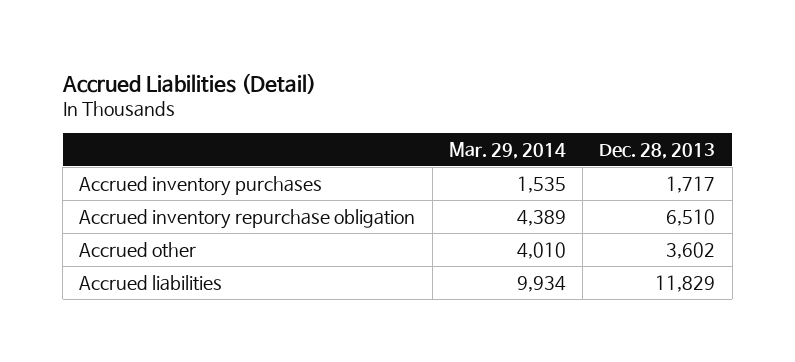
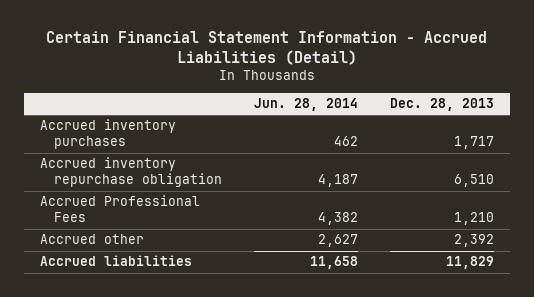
[61,72,316,94] Accrued Liabilities (Detail) -> [45,31,487,66] Certain Financial Statement Information - Accrued Liabilities (Detail)
[448,141,566,159] Mar. 29, 2014 -> none
none -> [253,98,358,112] Jun. 28, 2014
none -> [39,195,200,223] Accrued Professional Fees
[666,241,716,259] 3,602 -> [453,234,494,248] 2,392

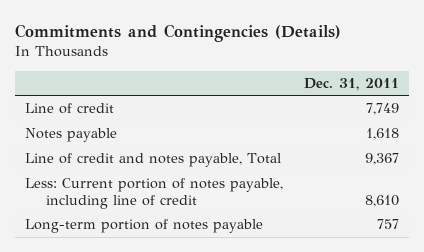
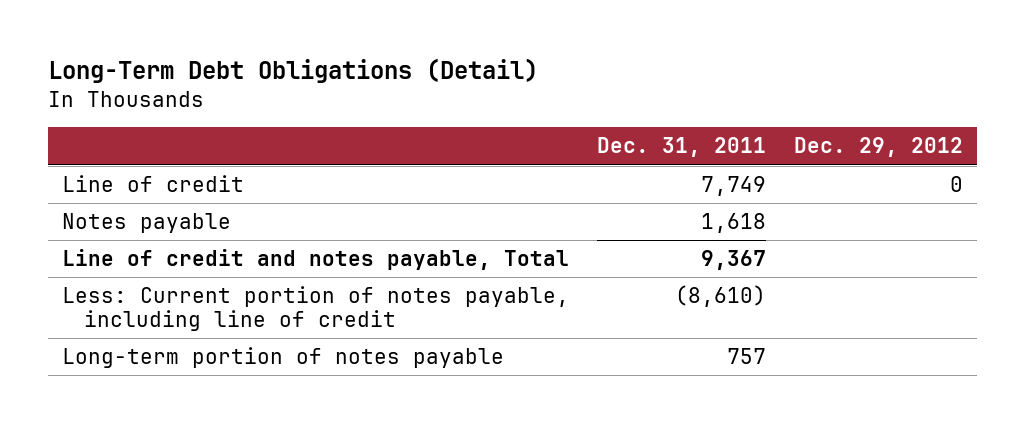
[14,23,341,42] Commitments and Contingencies (Details) -> [47,58,538,84] Long-Term Debt Obligations (Detail)
none -> [793,137,963,158] Dec. 29, 2012
[364,195,399,208] 8,610 -> [674,285,766,308] (8,610)

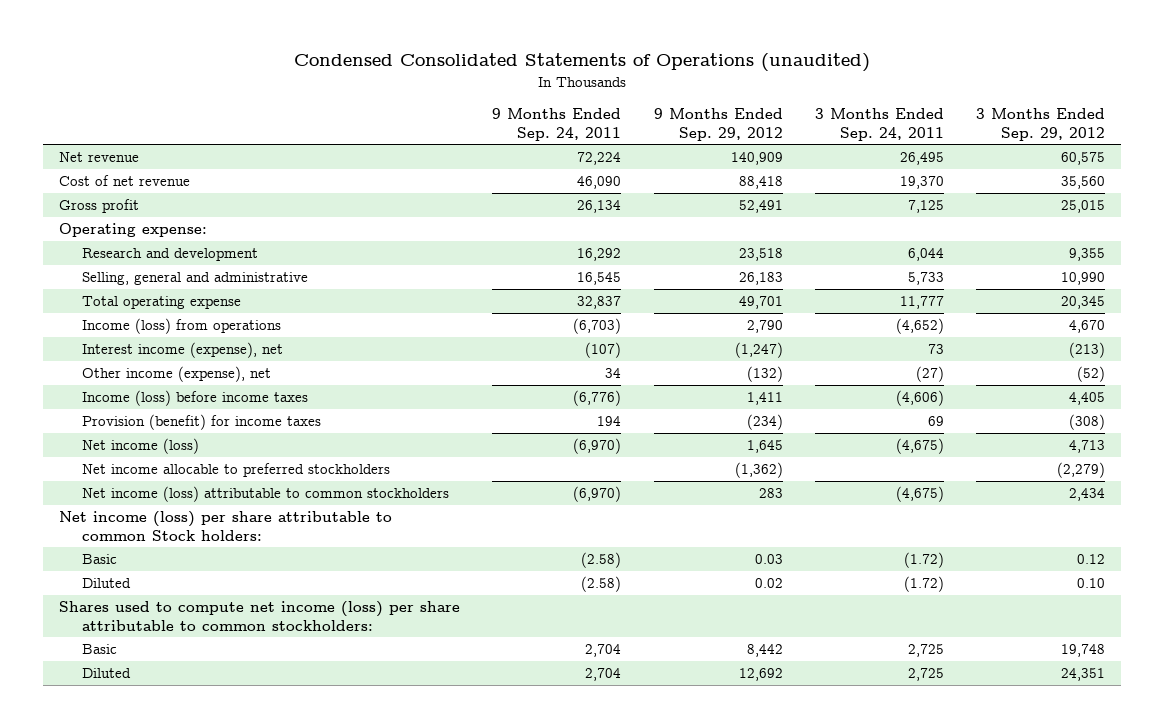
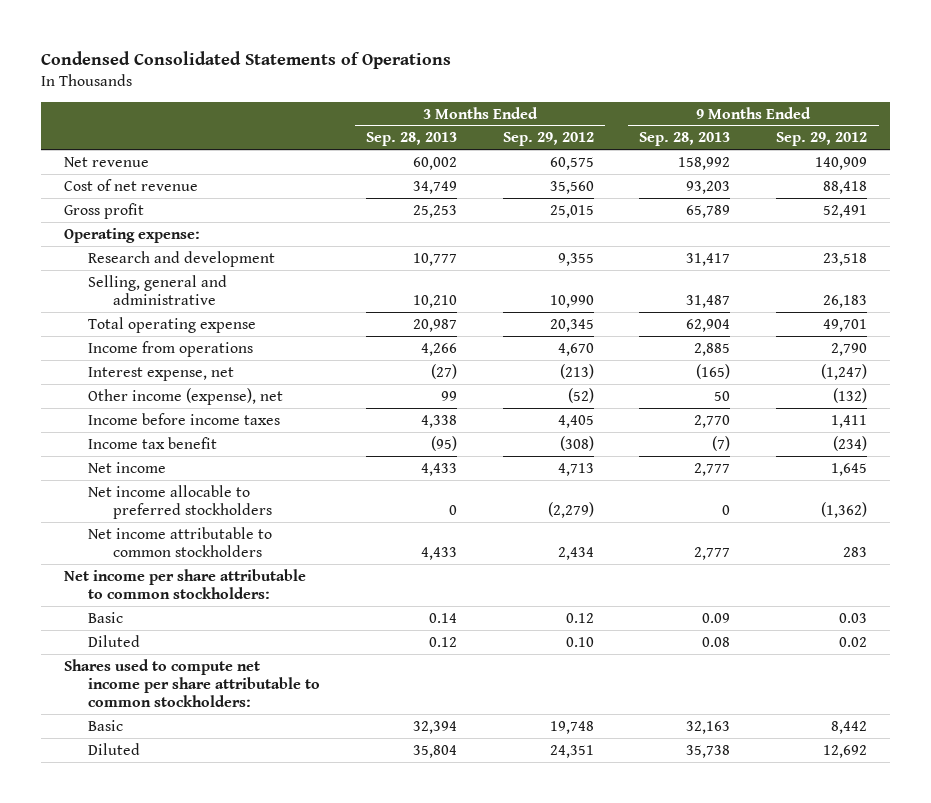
[294,53,871,73] Condensed Consolidated Statements of Operations (unaudited) -> [41,51,452,70] Condensed Consolidated Statements of Operations
[492,108,622,141] 9 Months Ended Sep. 24, 2011 -> none
[815,108,945,141] 3 Months Ended Sep. 24, 2011 -> none
none -> [366,132,458,147] Sep. 28, 2013
none -> [639,132,731,147] Sep. 28, 2013
[82,318,282,335] Income (loss) from operations -> [88,340,254,357] Income from operations
[82,342,284,359] Interest income (expense), net -> [88,366,235,381] Interest expense, net
[82,390,309,407] Income (loss) before income taxes -> [88,412,281,425] Income before income taxes
[82,414,322,431] Provision (benefit) for income taxes -> [88,436,218,449] Income tax benefit
[82,438,200,455] Net income (loss) -> [88,461,167,473] Net income
[82,486,450,503] Net income (loss) attributable to common stockholders -> [88,526,273,557] Net income attributable to common stockholders
[59,511,393,541] Net income (loss) per share attributable to common Stock holders: -> [64,568,307,599] Net income per share attributable to common stockholders:
[59,601,461,631] Shares used to compute net income (loss) per share attributable to common stockholders: -> [64,658,321,707] Shares used to compute net income per share attributable to common stockholders:

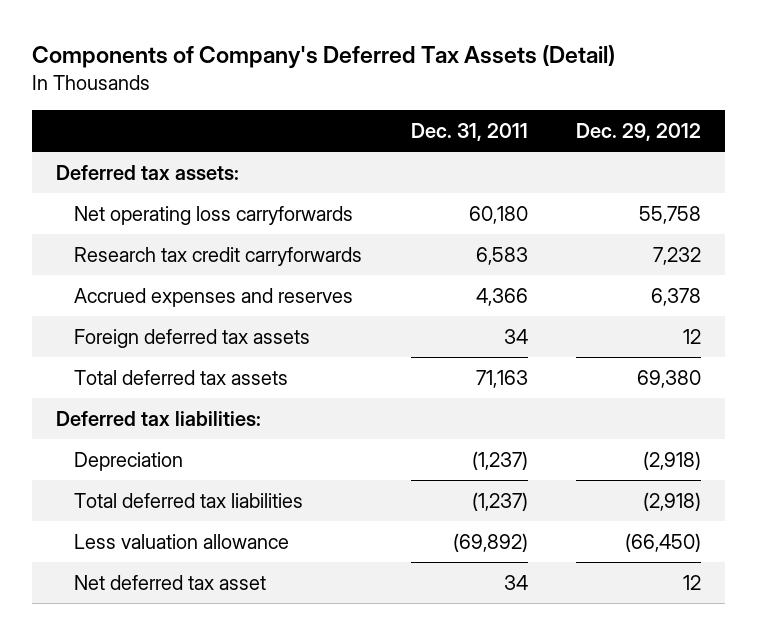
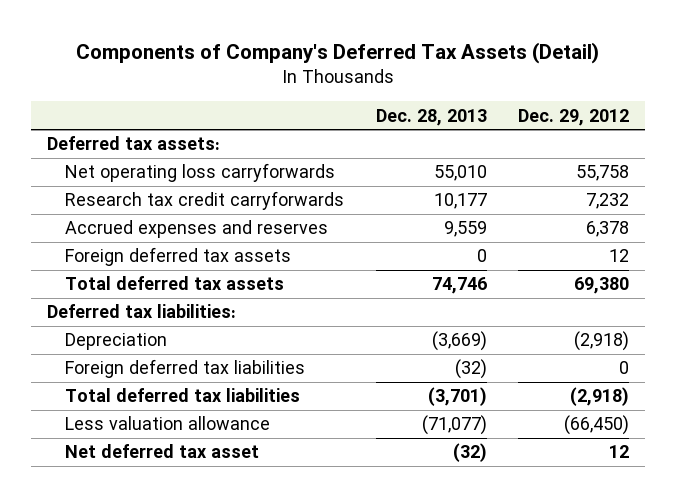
[410,123,528,142] Dec. 31, 2011 -> none
none -> [375,108,487,126] Dec. 28, 2013
none -> [65,359,306,379] Foreign deferred tax liabilities

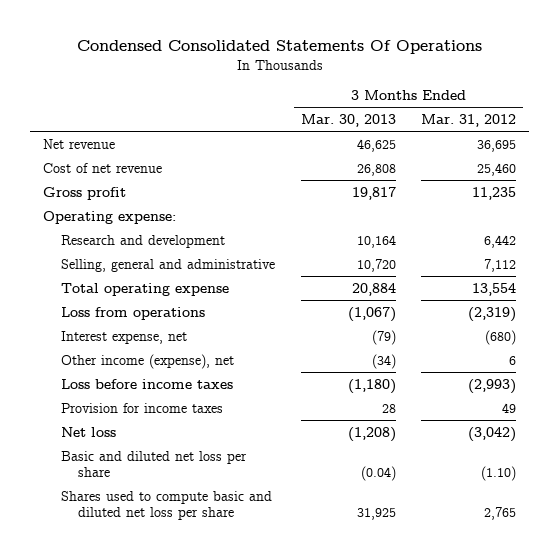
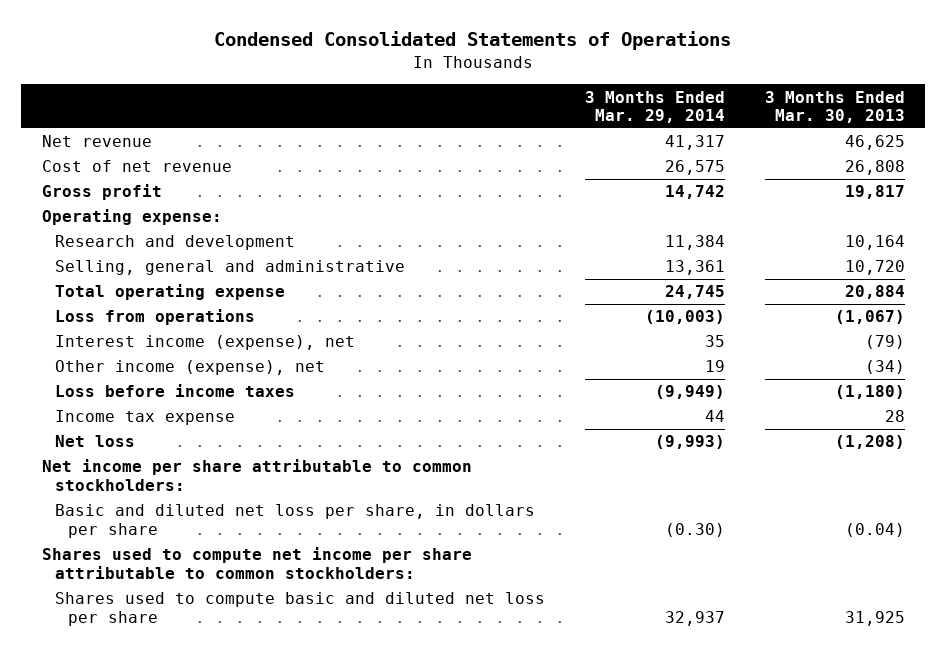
[76,40,482,55] Condensed Consolidated Statements Of Operations -> [214,31,732,51] Condensed Consolidated Statements of Operations
[421,114,517,128] Mar. 31, 2012 -> none
none -> [584,90,725,124] 3 Months Ended Mar. 29, 2014
[60,330,187,344] Interest expense, net -> [54,335,355,351] Interest income (expense), net
[60,402,223,413] Provision for income taxes -> [54,410,235,426] Income tax expense
none -> [41,459,472,491] Net income per share attributable to common stockholders:
[60,450,247,477] Basic and diluted net loss per share -> [54,504,535,538] Basic and diluted net loss per share, in dollars per share
none -> [41,547,472,579] Shares used to compute net income per share attributable to common stockholders:

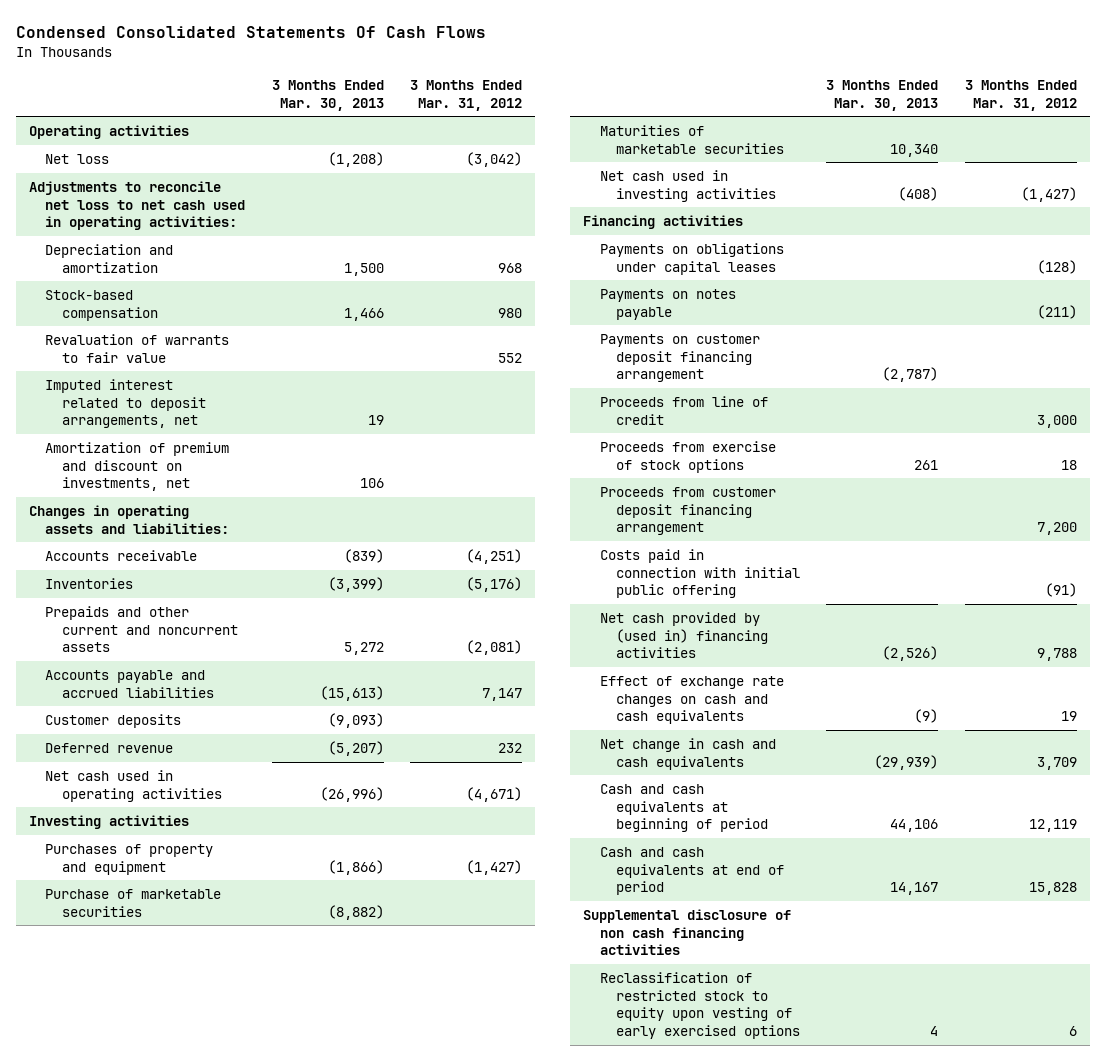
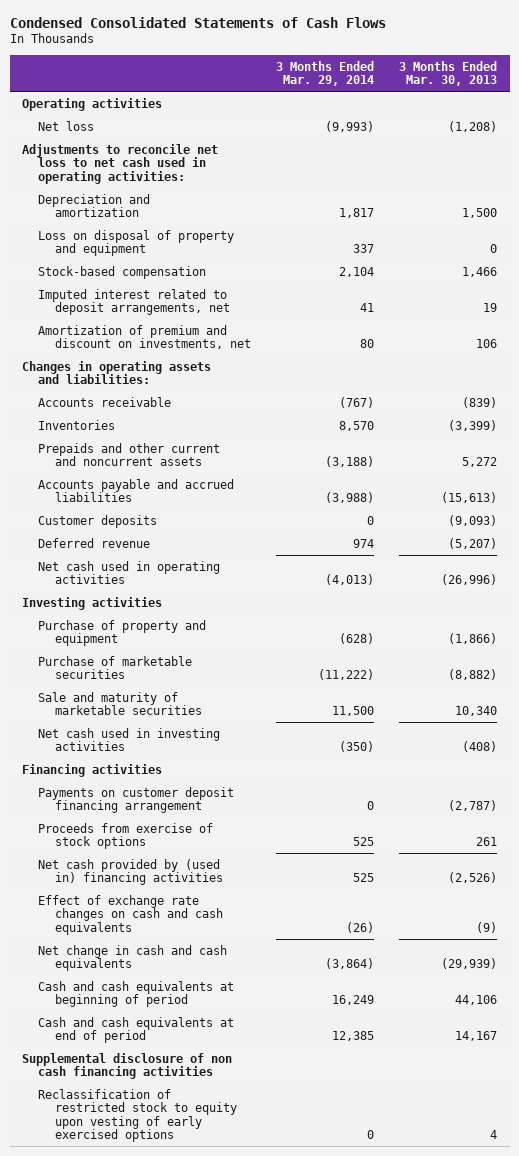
[15,25,486,38] Condensed Consolidated Statements Of Cash Flows -> [9,16,386,28] Condensed Consolidated Statements of Cash Flows
[410,80,523,111] 3 Months Ended Mar. 31, 2012 -> none
none -> [275,60,374,87] 3 Months Ended Mar. 29, 2014
none -> [38,229,235,257] Loss on disposal of property and equipment
[45,334,230,363] Revaluation of warrants to fair value -> none
[45,844,214,875] Purchases of property and equipment -> [38,619,207,647] Purchase of property and equipment
[599,125,785,154] Maturities of marketable securities -> [38,691,202,716] Sale and maturity of marketable securities
[599,243,784,275] Payments on obligations under capital leases -> none
[599,289,736,320] Payments on notes payable -> none
[599,396,768,425] Proceeds from line of credit -> none
[599,487,776,536] Proceeds from customer deposit financing arrangement -> none
[599,549,801,599] Costs paid in connection with initial public offering -> none

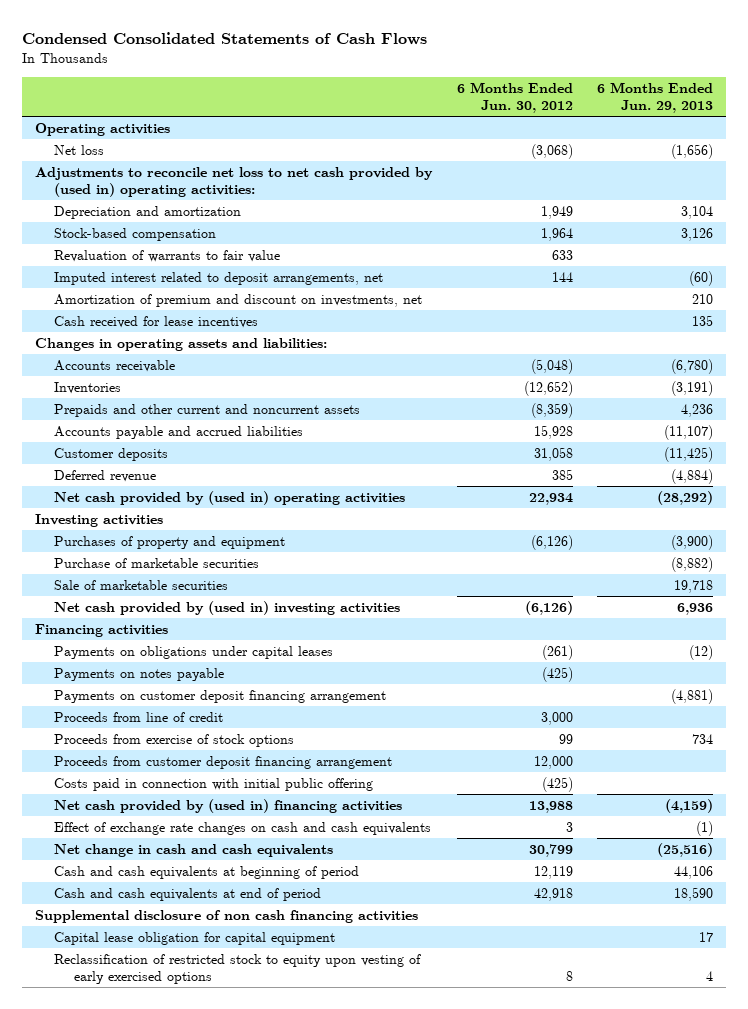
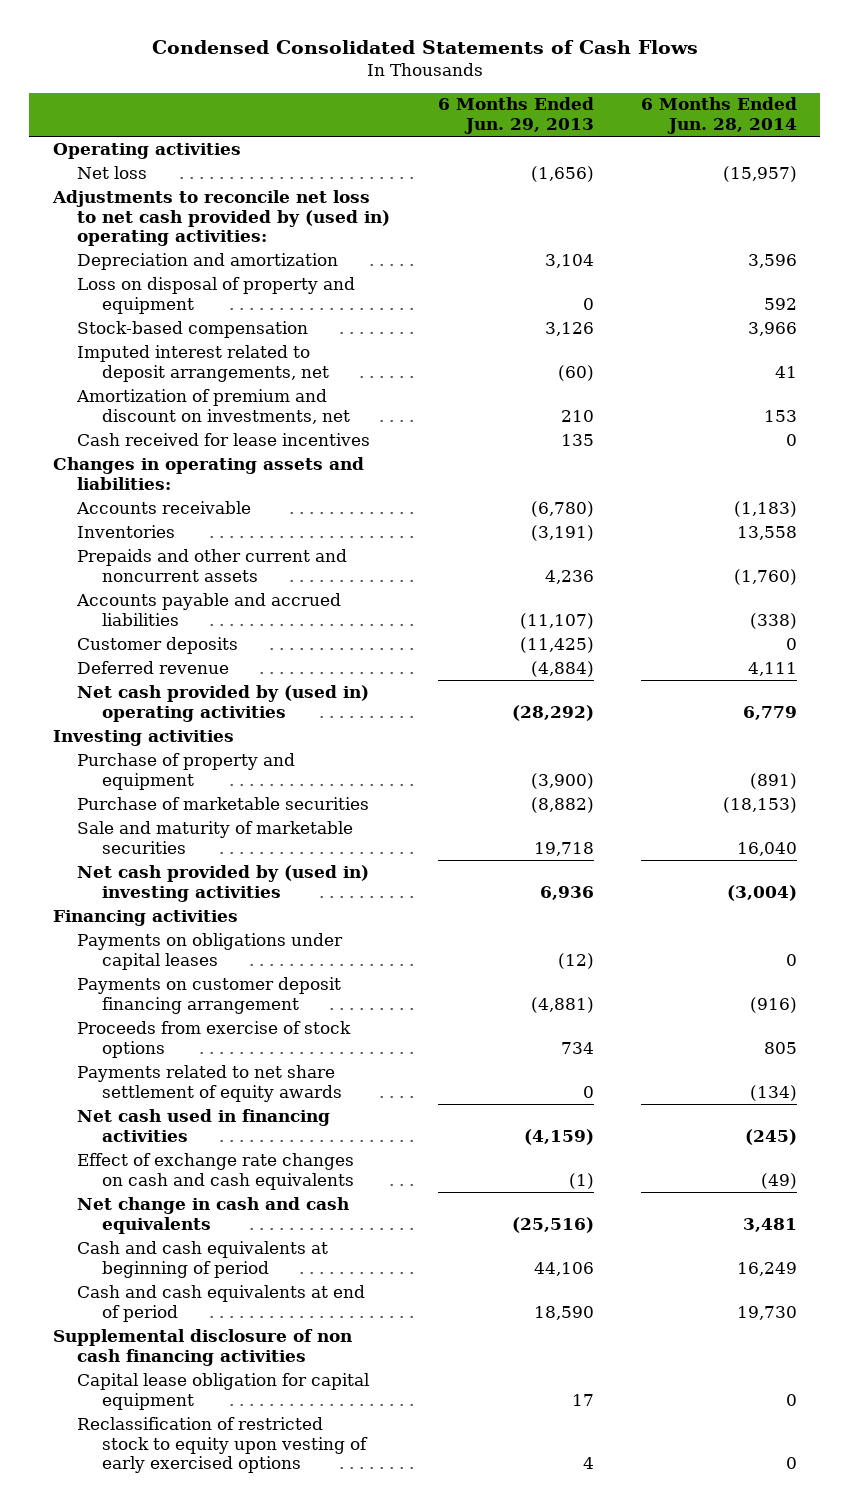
[456,82,573,113] 6 Months Ended Jun. 30, 2012 -> none
none -> [640,97,797,135] 6 Months Ended Jun. 28, 2014
none -> [77,276,356,314] Loss on disposal of property and equipment
[54,249,281,262] Revaluation of warrants to fair value -> none
[54,535,286,549] Purchases of property and equipment -> [77,752,296,790] Purchase of property and equipment
[54,579,229,590] Sale of marketable securities -> [77,820,354,854] Sale and maturity of marketable securities
[54,667,225,681] Payments on notes payable -> none
[54,711,224,722] Proceeds from line of credit -> none
[54,755,393,769] Proceeds from customer deposit financing arrangement -> none
[54,777,374,791] Costs paid in connection with initial public offering -> none
none -> [77,1064,343,1102] Payments related to net share settlement of equity awards
[54,798,403,813] Net cash provided by (used in) financing activities -> [77,1108,331,1142] Net cash used in financing activities

